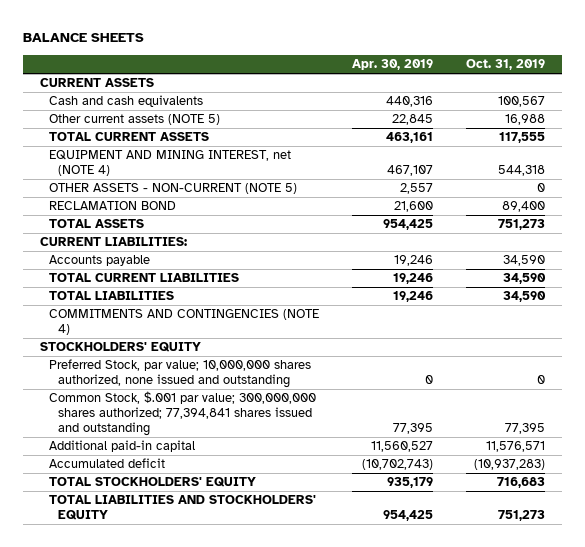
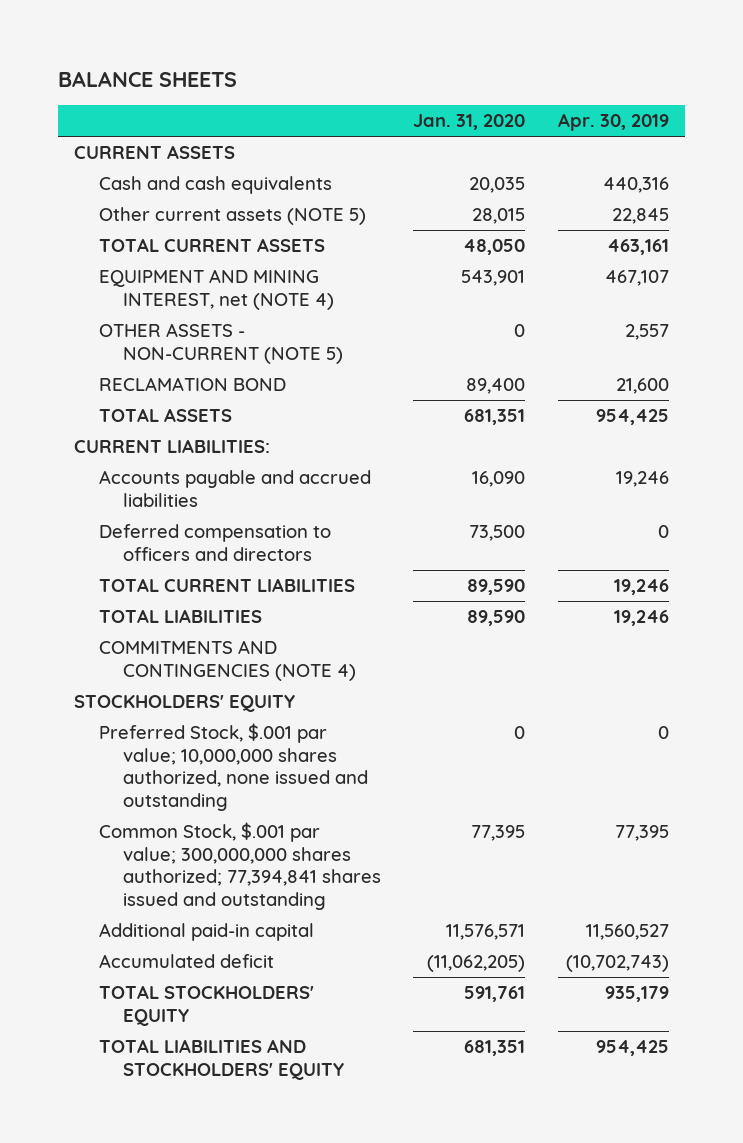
[465,59,545,71] Oct. 31, 2019 -> none
none -> [413,114,526,131] Jan. 31, 2020
[48,255,150,267] Accounts payable -> [98,469,371,507] Accounts payable and accrued liabilities
none -> [98,523,331,561] Deferred compensation to officers and directors
[48,359,311,389] Preferred Stock, par value; 10,000,000 shares authorized, none issued and outstanding -> [98,722,368,812] Preferred Stock, $.001 par value; 10,000,000 shares authorized, none issued and outstanding

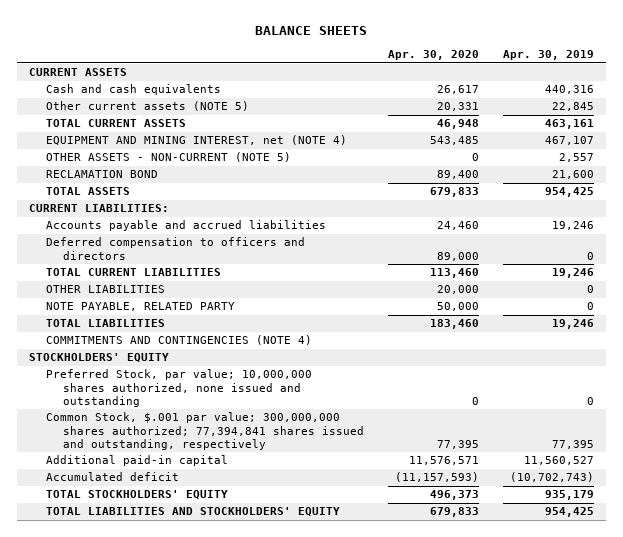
[413,114,526,131] Jan. 31, 2020 -> none
none -> [387,50,479,61] Apr. 30, 2020
none -> [46,285,166,294] OTHER LIABILITIES
none -> [46,302,236,312] NOTE PAYABLE, RELATED PARTY
[98,722,368,812] Preferred Stock, $.001 par value; 10,000,000 shares authorized, none issued and outstanding -> [46,369,313,408] Preferred Stock, par value; 10,000,000 shares authorized, none issued and outstanding
[98,821,381,911] Common Stock, $.001 par value; 300,000,000 shares authorized; 77,394,841 shares issued and outstanding -> [46,412,364,451] Common Stock, $.001 par value; 300,000,000 shares authorized; 77,394,841 shares issued and outstanding, respectively

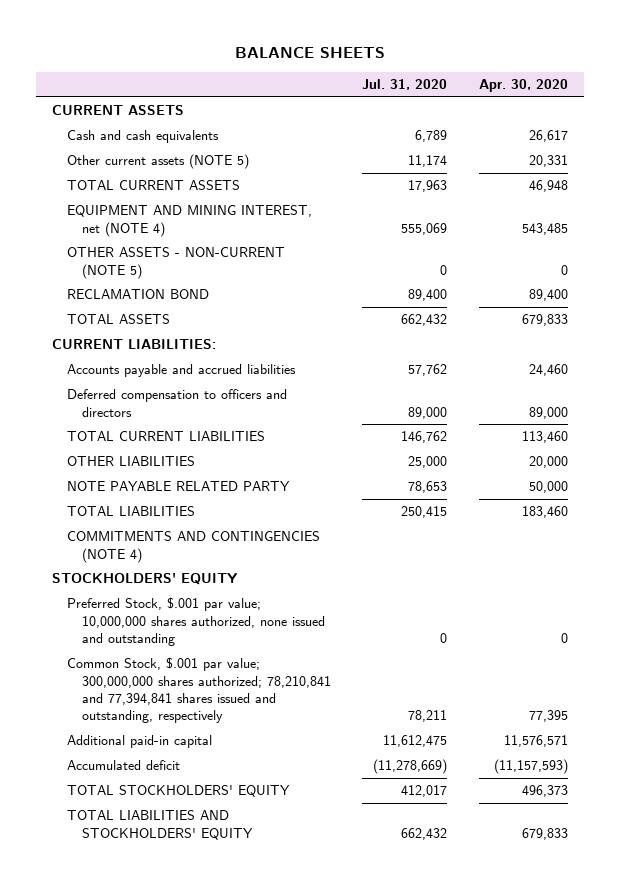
[502,50,594,61] Apr. 30, 2019 -> none
none -> [362,79,448,91] Jul. 31, 2020
[46,302,236,312] NOTE PAYABLE, RELATED PARTY -> [66,481,290,492] NOTE PAYABLE RELATED PARTY
[46,369,313,408] Preferred Stock, par value; 10,000,000 shares authorized, none issued and outstanding -> [66,597,325,647] Preferred Stock, $.001 par value; 10,000,000 shares authorized, none issued and outstanding
[46,412,364,451] Common Stock, $.001 par value; 300,000,000 shares authorized; 77,394,841 shares issued and outstanding, respectively -> [66,657,331,724] Common Stock, $.001 par value; 300,000,000 shares authorized; 78,210,841 and 77,394,841 shares issued and outstanding, respectively

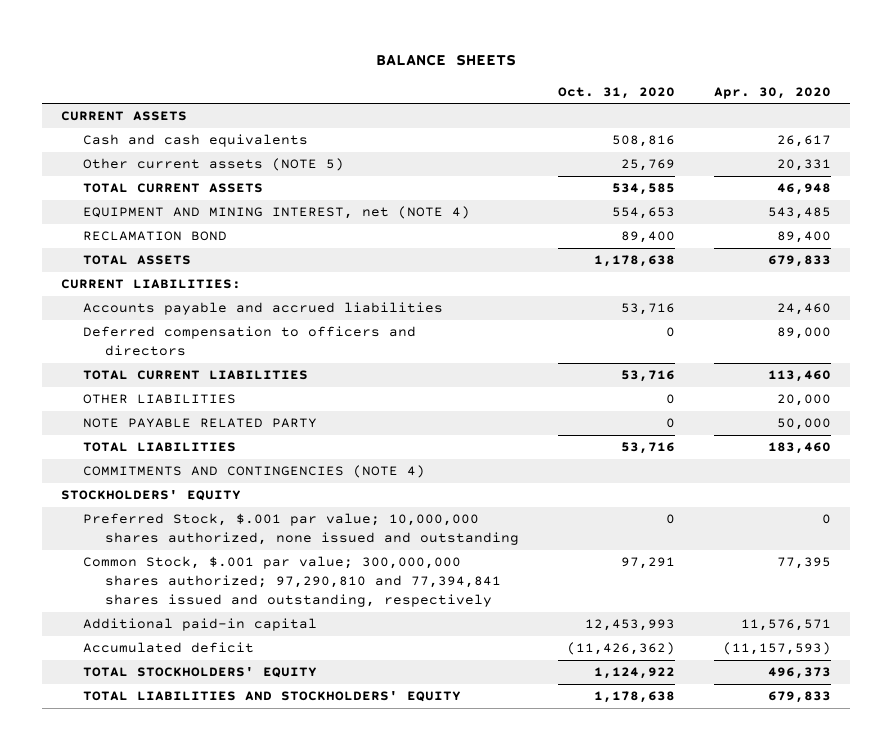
[362,79,448,91] Jul. 31, 2020 -> none
none -> [557,86,675,99] Oct. 31, 2020
[66,247,285,279] OTHER ASSETS - NON-CURRENT (NOTE 5) -> none
[66,657,331,724] Common Stock, $.001 par value; 300,000,000 shares authorized; 78,210,841 and 77,394,841 shares issued and outstanding, respectively -> [83,556,501,608] Common Stock, $.001 par value; 300,000,000 shares authorized; 97,290,810 and 77,394,841 shares issued and outstanding, respectively

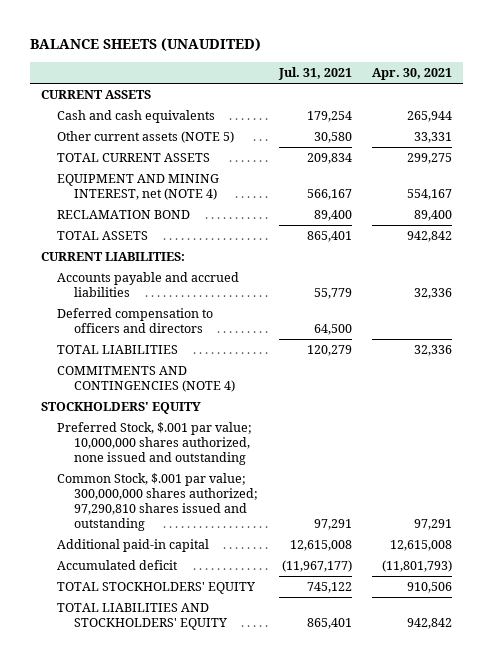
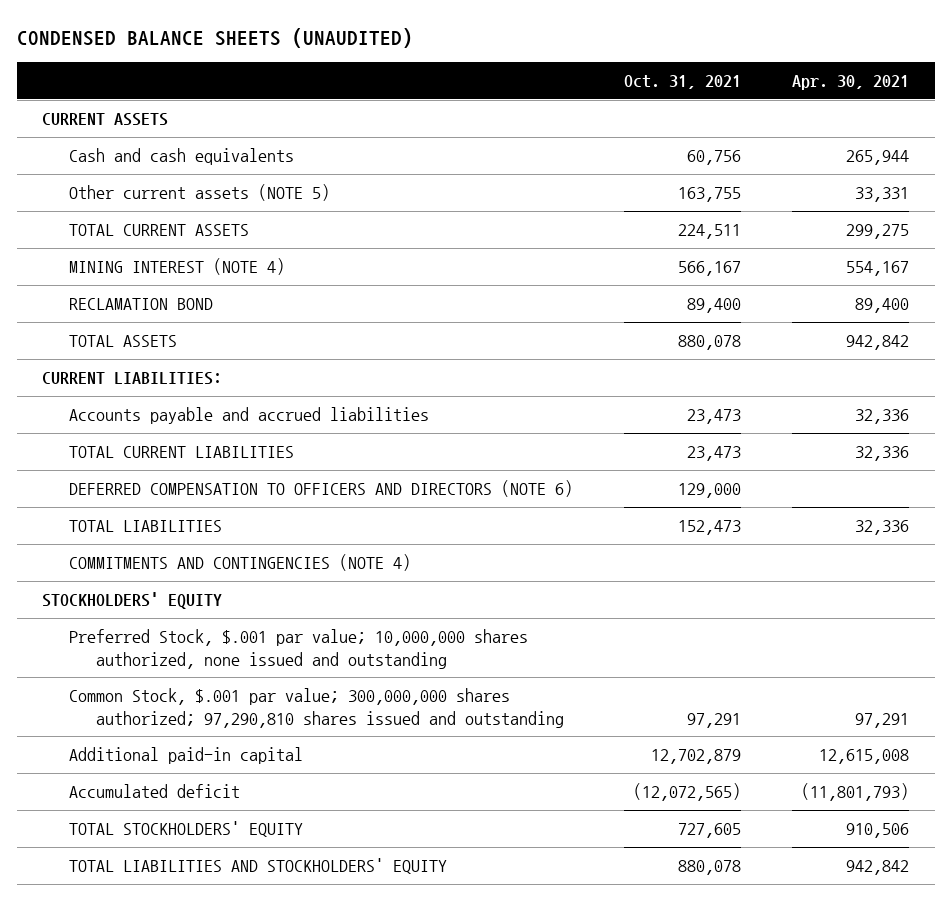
[30,38,262,52] BALANCE SHEETS (UNAUDITED) -> [16,28,413,49] CONDENSED BALANCE SHEETS (UNAUDITED)
[277,66,352,80] Jul. 31, 2021 -> none
none -> [624,75,742,90] Oct. 31, 2021
[57,174,220,200] EQUIPMENT AND MINING INTEREST, net (NOTE 4) -> [69,258,286,276] MINING INTEREST (NOTE 4)
none -> [69,446,295,459] TOTAL CURRENT LIABILITIES
[57,308,214,333] Deferred compensation to officers and directors -> [69,480,574,498] DEFERRED COMPENSATION TO OFFICERS AND DIRECTORS (NOTE 6)

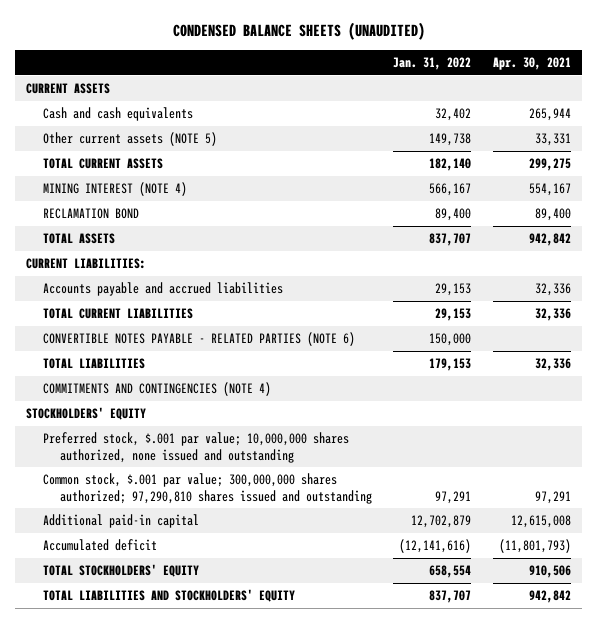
[624,75,742,90] Oct. 31, 2021 -> none
none -> [393,57,472,71] Jan. 31, 2022
[69,480,574,498] DEFERRED COMPENSATION TO OFFICERS AND DIRECTORS (NOTE 6) -> [42,332,355,347] CONVERTIBLE NOTES PAYABLE - RELATED PARTIES (NOTE 6)
[69,629,529,669] Preferred Stock, $.001 par value; 10,000,000 shares authorized, none issued and outstanding -> [42,432,349,463] Preferred stock, $.001 par value; 10,000,000 shares authorized, none issued and outstanding
[69,688,564,728] Common Stock, $.001 par value; 300,000,000 shares authorized; 97,290,810 shares issued and outstanding -> [42,473,372,504] Common stock, $.001 par value; 300,000,000 shares authorized; 97,290,810 shares issued and outstanding

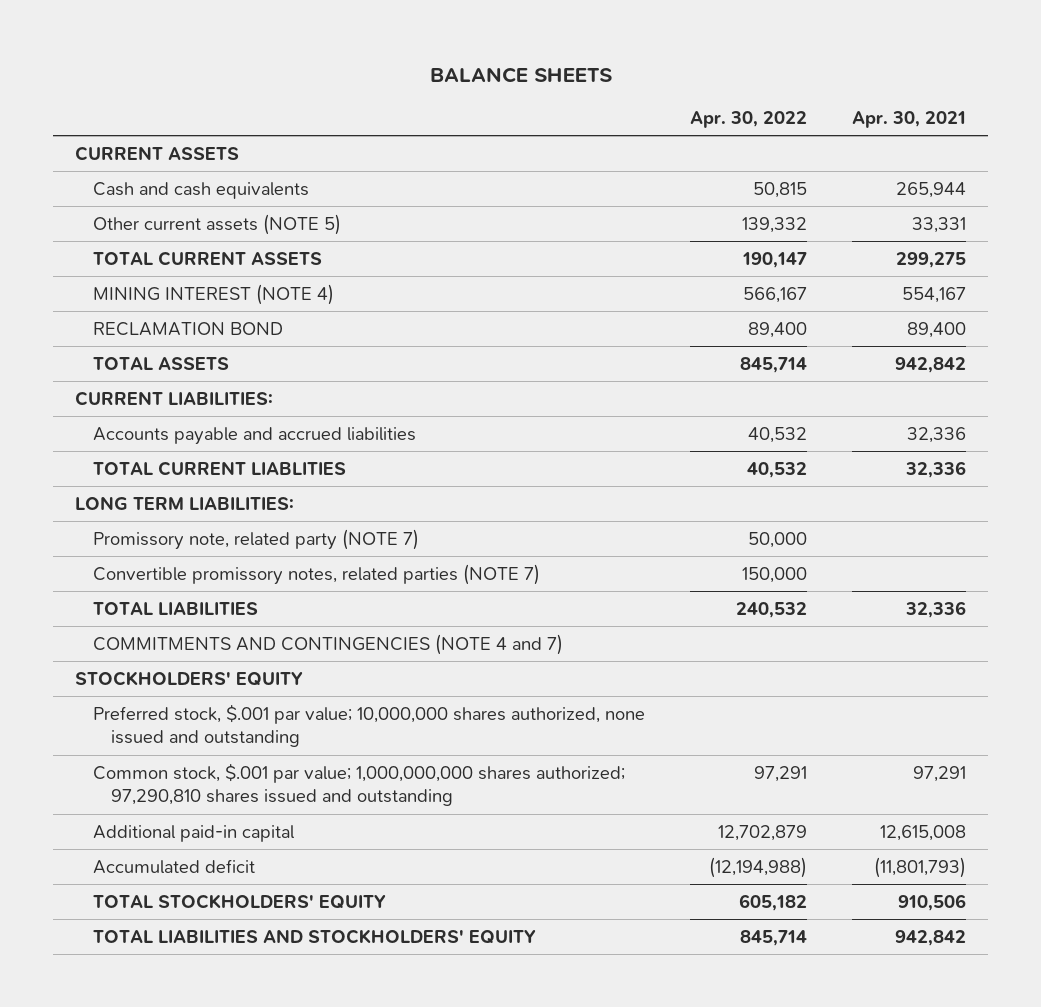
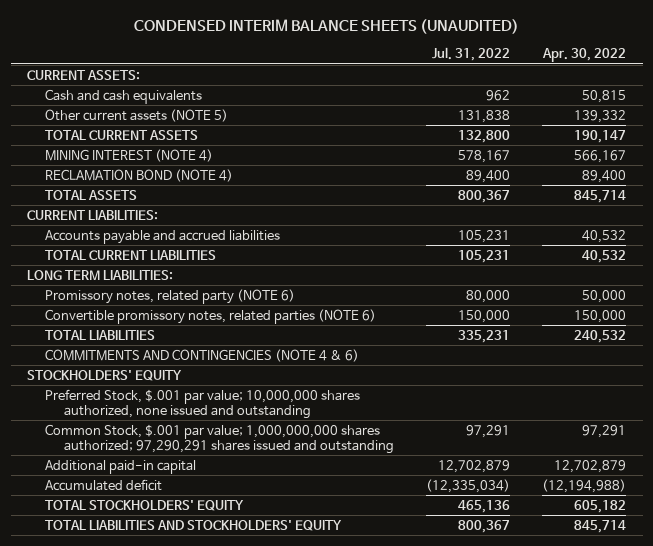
[429,66,612,83] BALANCE SHEETS -> [133,18,519,34] CONDENSED INTERIM BALANCE SHEETS (UNAUDITED)
[851,110,966,128] Apr. 30, 2021 -> none
none -> [432,47,511,62] Jul. 31, 2022
[75,145,240,161] CURRENT ASSETS -> [26,69,140,80] CURRENT ASSETS:
[93,321,284,336] RECLAMATION BOND -> [45,168,234,182] RECLAMATION BOND (NOTE 4)
[93,460,347,476] TOTAL CURRENT LIABLITIES -> [45,249,217,260] TOTAL CURRENT LIABILITIES
[93,528,420,550] Promissory note, related party (NOTE 7) -> [45,288,296,304] Promissory notes, related party (NOTE 6)
[93,563,541,585] Convertible promissory notes, related parties (NOTE 7) -> [45,308,377,324] Convertible promissory notes, related parties (NOTE 6)
[93,633,564,655] COMMITMENTS AND CONTINGENCIES (NOTE 4 and 7) -> [45,348,360,362] COMMITMENTS AND CONTINGENCIES (NOTE 4 & 6)
[93,703,646,748] Preferred stock, $.001 par value; 10,000,000 shares authorized, none issued and outstanding -> [45,388,361,419] Preferred Stock, $.001 par value; 10,000,000 shares authorized, none issued and outstanding
[93,762,626,807] Common stock, $.001 par value; 1,000,000,000 shares authorized; 97,290,810 shares issued and outstanding -> [45,423,395,454] Common Stock, $.001 par value; 1,000,000,000 shares authorized; 97,290,291 shares issued and outstanding

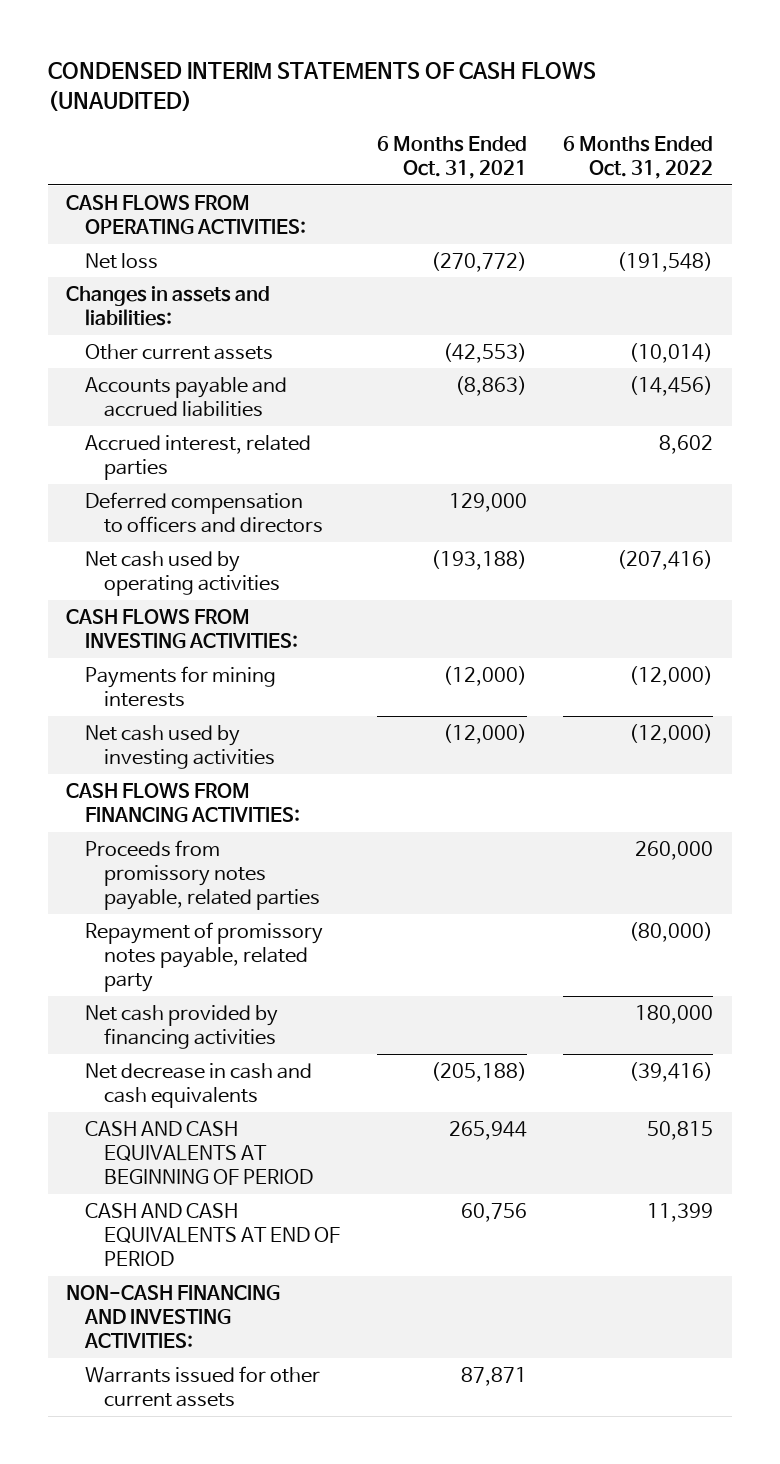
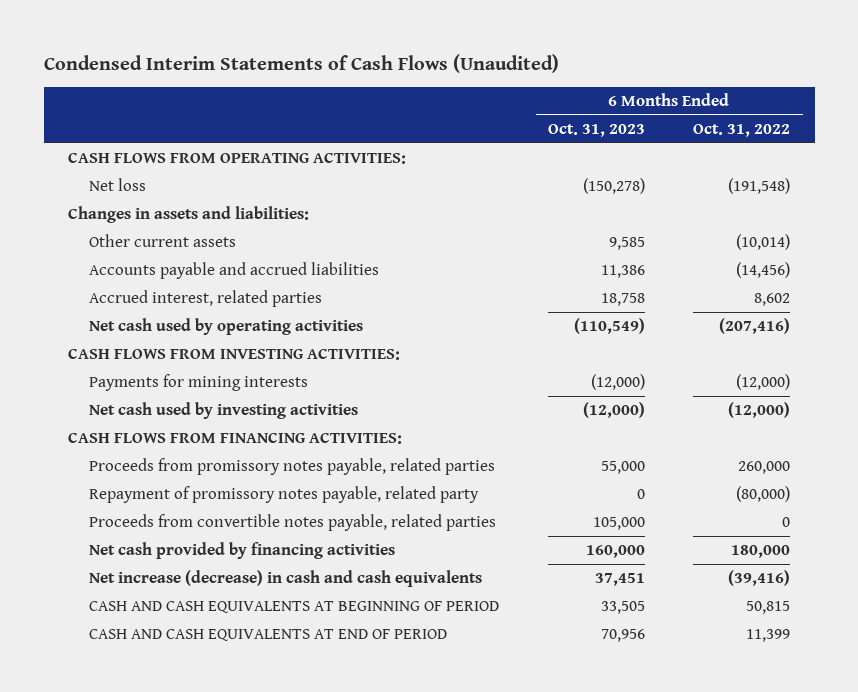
[47,61,596,111] CONDENSED INTERIM STATEMENTS OF CASH FLOWS (UNAUDITED) -> [43,53,559,73] Condensed Interim Statements of Cash Flows (Unaudited)
[376,135,527,180] 6 Months Ended Oct. 31, 2021 -> none
none -> [547,123,645,137] Oct. 31, 2023
[85,491,323,533] Deferred compensation to officers and directors -> none
none -> [89,514,497,532] Proceeds from convertible notes payable, related parties
[85,1062,313,1108] Net decrease in cash and cash equivalents -> [89,570,483,588] Net increase (decrease) in cash and cash equivalents
[66,1284,281,1349] NON-CASH FINANCING AND INVESTING ACTIVITIES: -> none
[85,1365,321,1407] Warrants issued for other current assets -> none

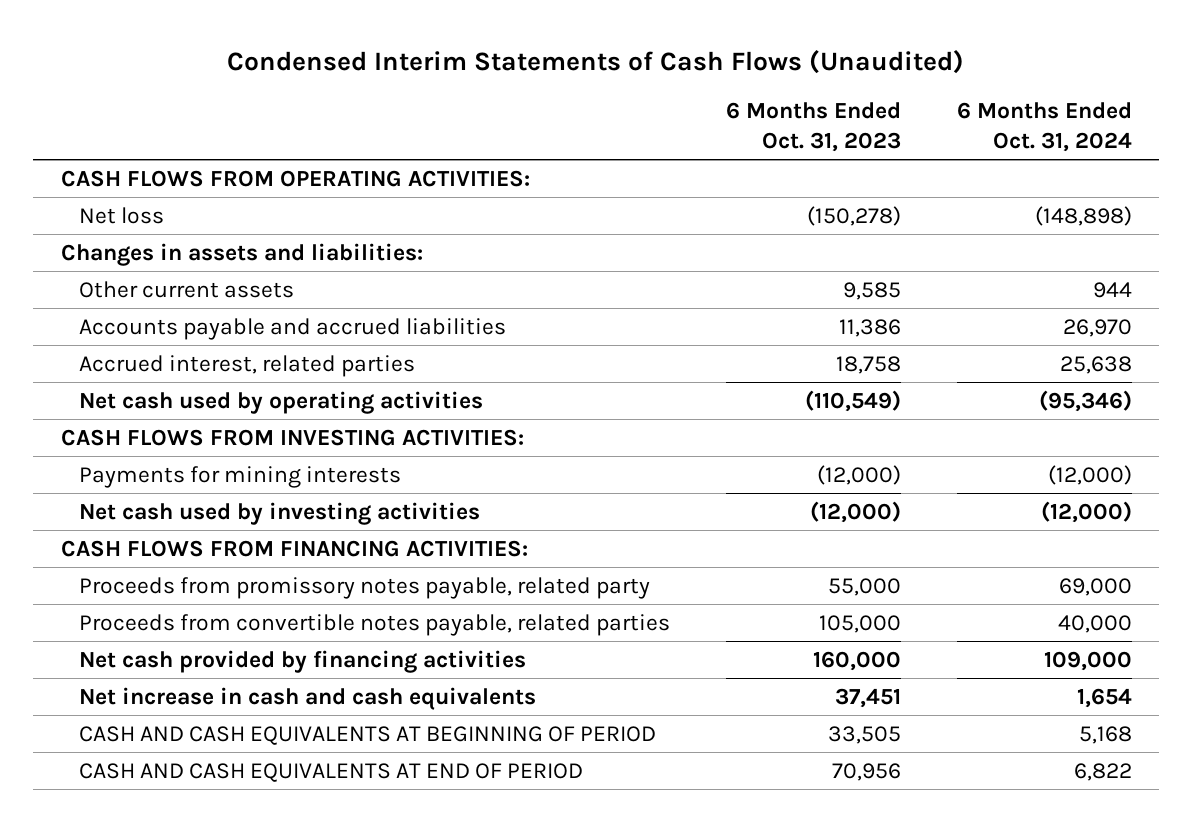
[693,123,791,137] Oct. 31, 2022 -> none
none -> [956,102,1132,153] 6 Months Ended Oct. 31, 2024
[89,486,480,504] Repayment of promissory notes payable, related party -> none
[89,458,496,476] Proceeds from promissory notes payable, related parties -> [79,576,651,599] Proceeds from promissory notes payable, related party
[89,570,483,588] Net increase (decrease) in cash and cash equivalents -> [79,686,537,710] Net increase in cash and cash equivalents

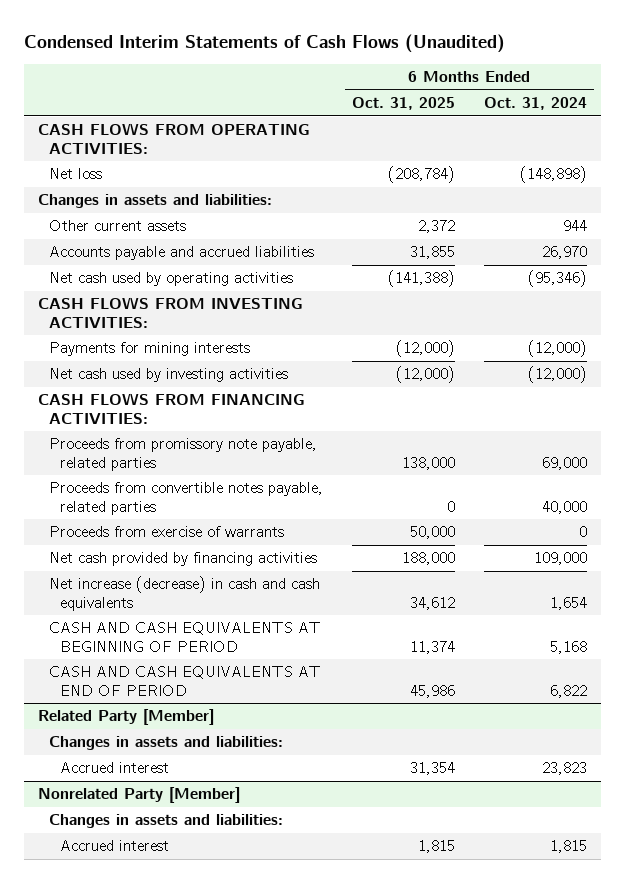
[725,102,901,153] 6 Months Ended Oct. 31, 2023 -> none
none -> [352,97,456,111] Oct. 31, 2025
[79,354,416,377] Accrued interest, related parties -> none
[79,576,651,599] Proceeds from promissory notes payable, related party -> [49,438,318,471] Proceeds from promissory note payable, related parties
none -> [49,526,285,538] Proceeds from exercise of warrants
[79,686,537,710] Net increase in cash and cash equivalents -> [49,576,321,611] Net increase (decrease) in cash and cash equivalents
none -> [38,709,215,726] Related Party [Member]
none -> [49,736,284,751] Changes in assets and liabilities:
none -> [60,762,170,774] Accrued interest
none -> [38,787,241,804] Nonrelated Party [Member]
none -> [49,814,284,829] Changes in assets and liabilities:
none -> [60,840,170,852] Accrued interest

